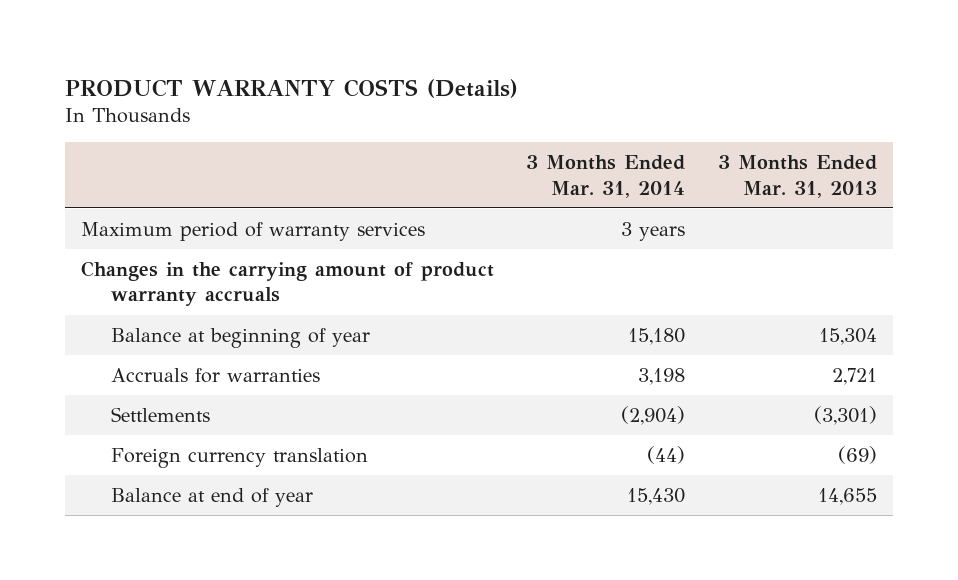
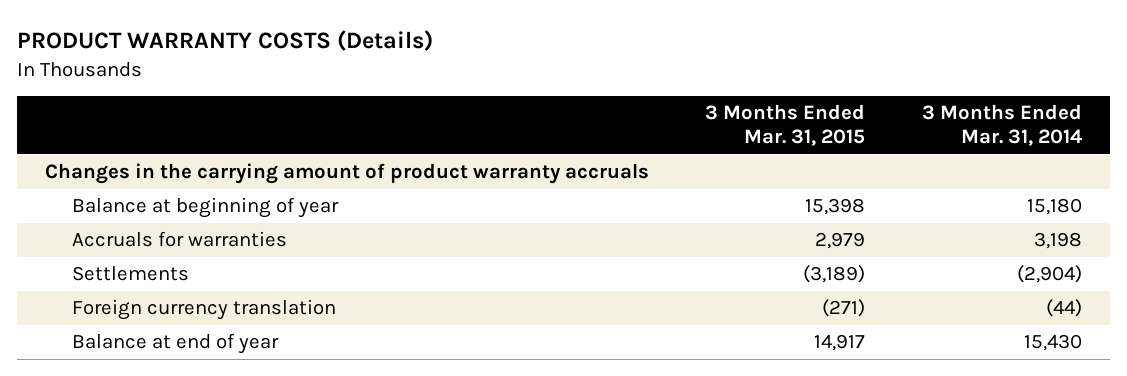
[717,155,877,198] 3 Months Ended Mar. 31, 2013 -> none
none -> [705,104,866,147] 3 Months Ended Mar. 31, 2015
[80,221,425,241] Maximum period of warranty services -> none

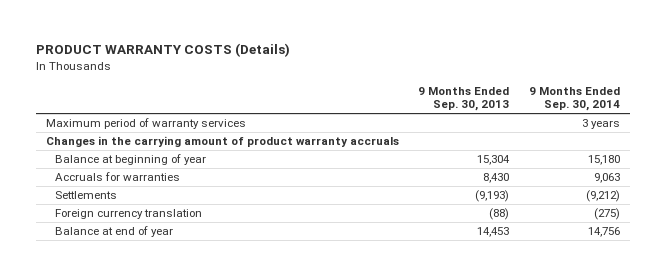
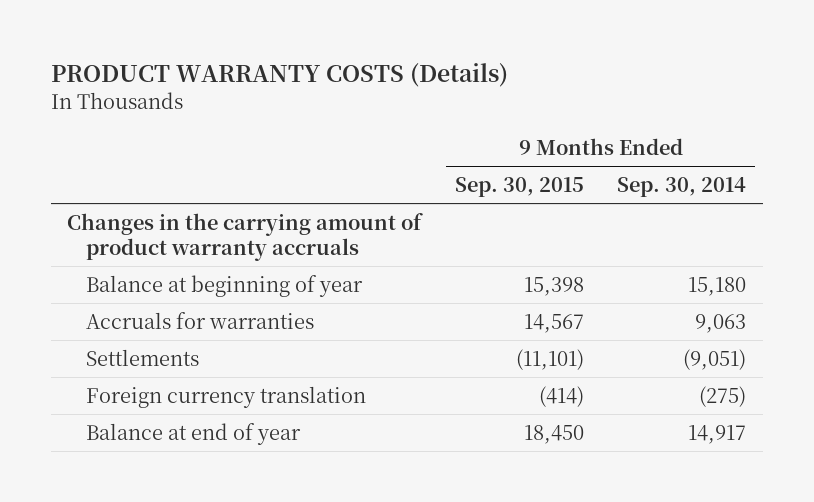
[418,86,510,112] 9 Months Ended Sep. 30, 2013 -> none
none -> [454,177,584,198] Sep. 30, 2015
[45,118,246,130] Maximum period of warranty services -> none
[586,190,621,203] (9,212) -> [683,348,747,370] (9,051)
[588,227,621,238] 14,756 -> [688,424,747,444] 14,917

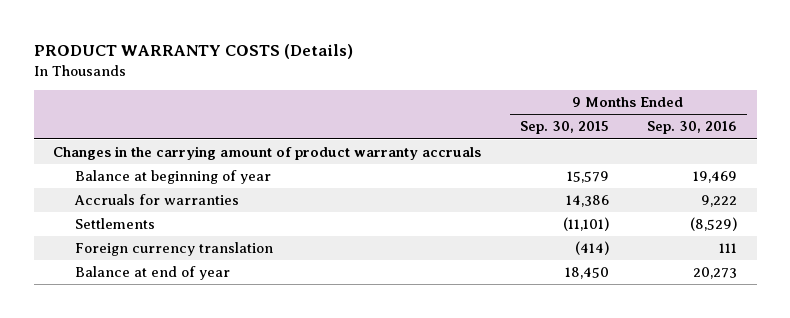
[617,177,747,198] Sep. 30, 2014 -> none
none -> [647,121,738,135] Sep. 30, 2016
[523,276,584,296] 15,398 -> [566,171,609,184] 15,579
[523,313,584,333] 14,567 -> [565,195,609,208] 14,386

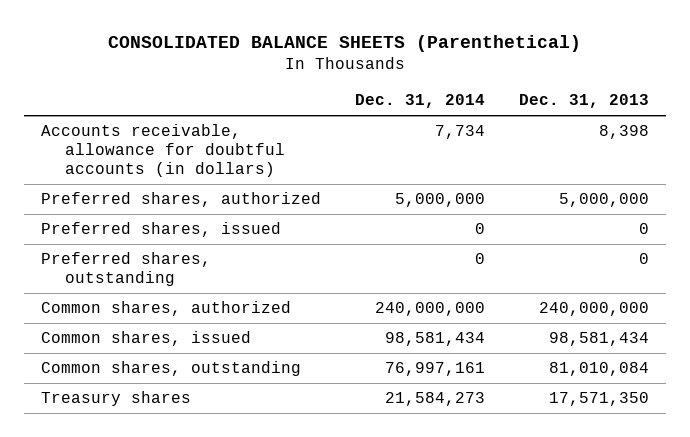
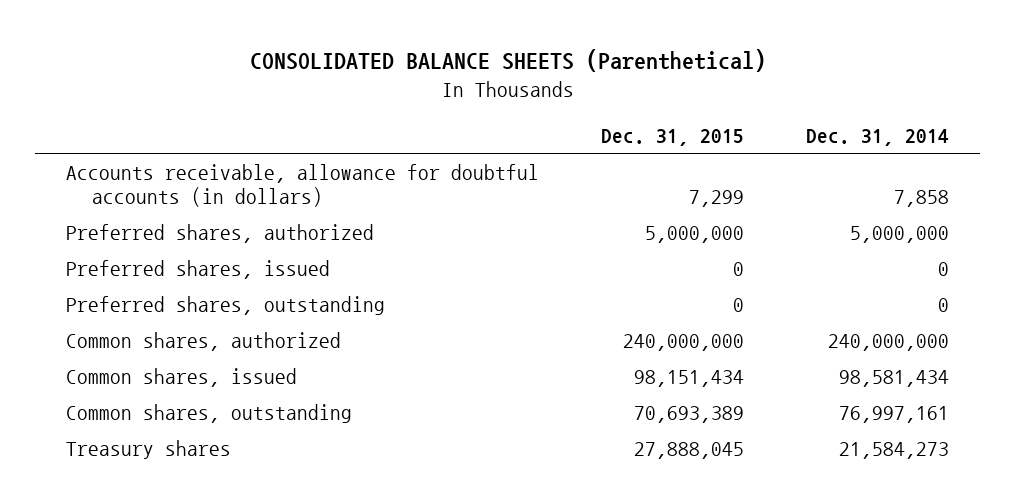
[519,94,650,109] Dec. 31, 2013 -> none
none -> [601,128,745,146] Dec. 31, 2015
[434,125,485,140] 7,734 -> [893,190,949,208] 7,858

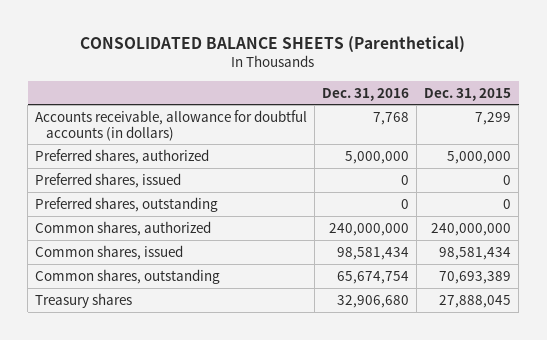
[805,128,949,146] Dec. 31, 2014 -> none
none -> [322,87,410,101] Dec. 31, 2016
[634,369,745,387] 98,151,434 -> [439,246,512,260] 98,581,434

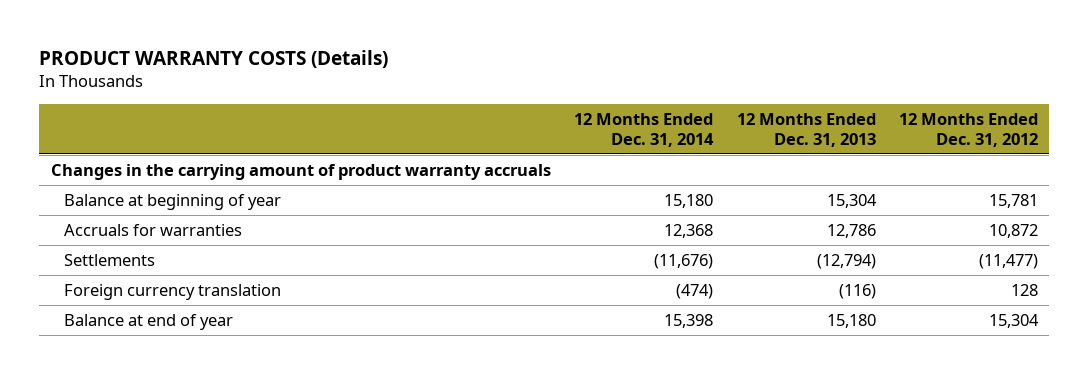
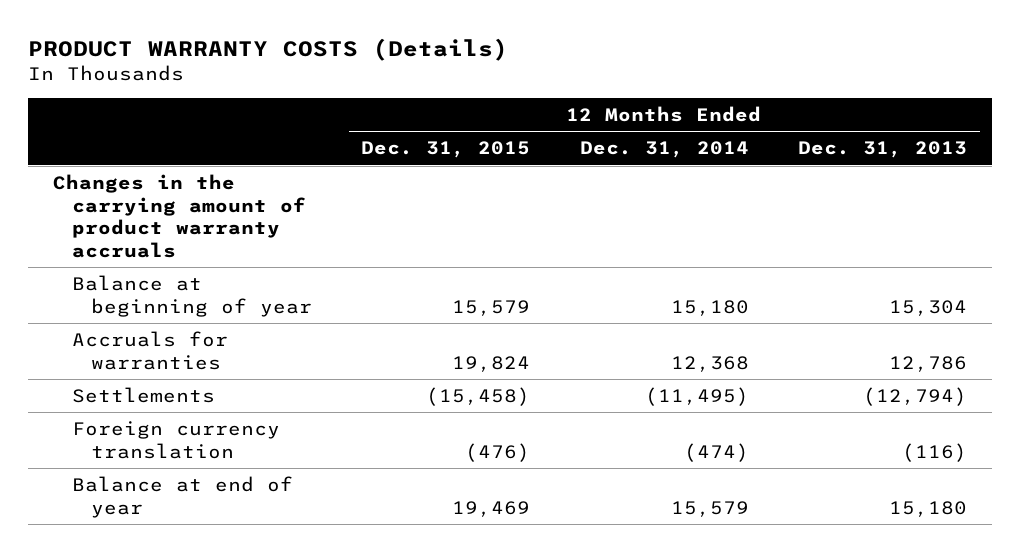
[898,112,1038,147] 12 Months Ended Dec. 31, 2012 -> none
none -> [361,141,531,159] Dec. 31, 2015
[654,254,714,270] (11,676) -> [644,386,749,406] (11,495)
[664,314,714,329] 15,398 -> [670,500,749,517] 15,579

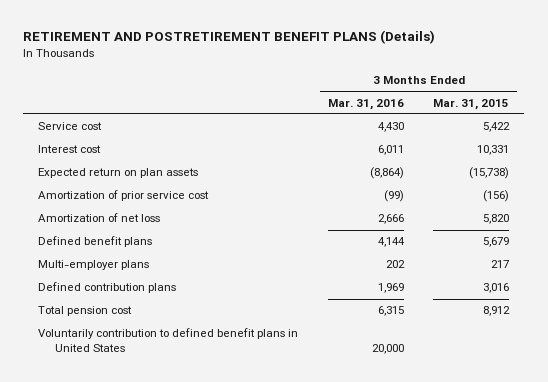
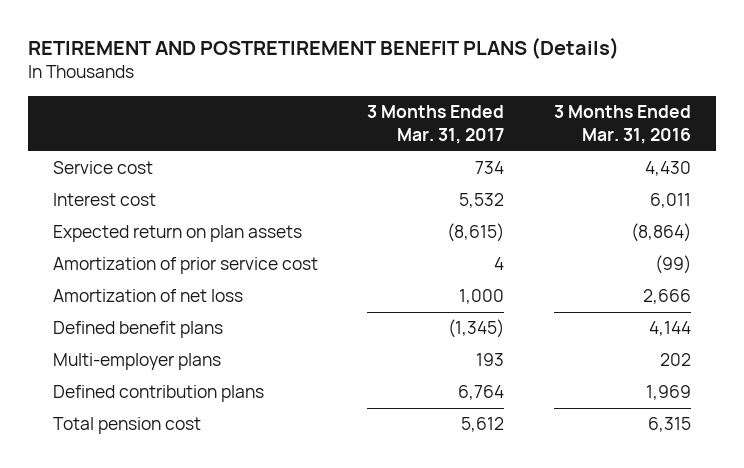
[433,98,510,110] Mar. 31, 2015 -> none
none -> [367,105,505,145] 3 Months Ended Mar. 31, 2017
[38,328,299,353] Voluntarily contribution to defined benefit plans in United States -> none

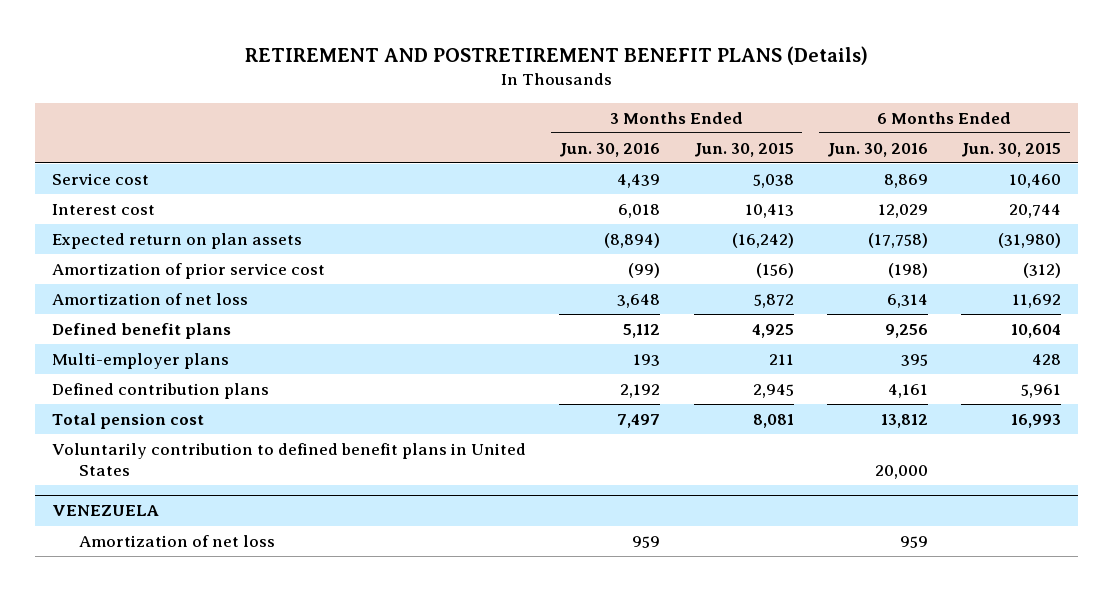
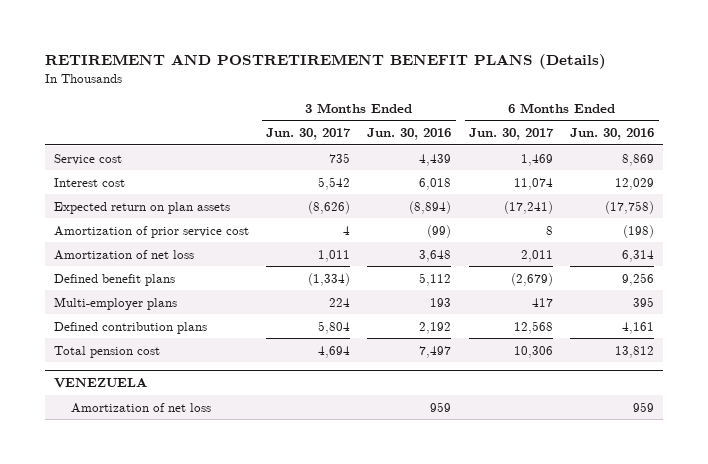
[693,142,794,157] Jun. 30, 2015 -> none
[961,142,1062,157] Jun. 30, 2015 -> none
none -> [266,128,352,141] Jun. 30, 2017
none -> [468,128,554,141] Jun. 30, 2017
[52,442,527,476] Voluntarily contribution to defined benefit plans in United States -> none

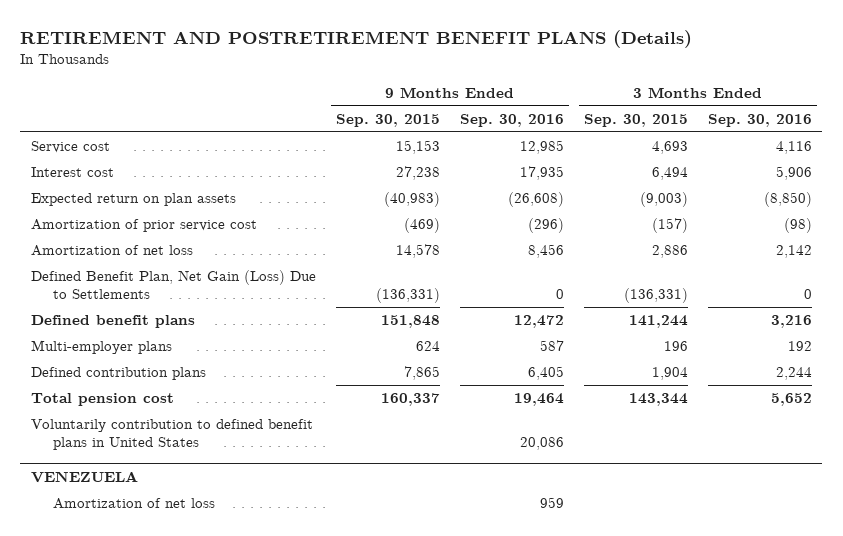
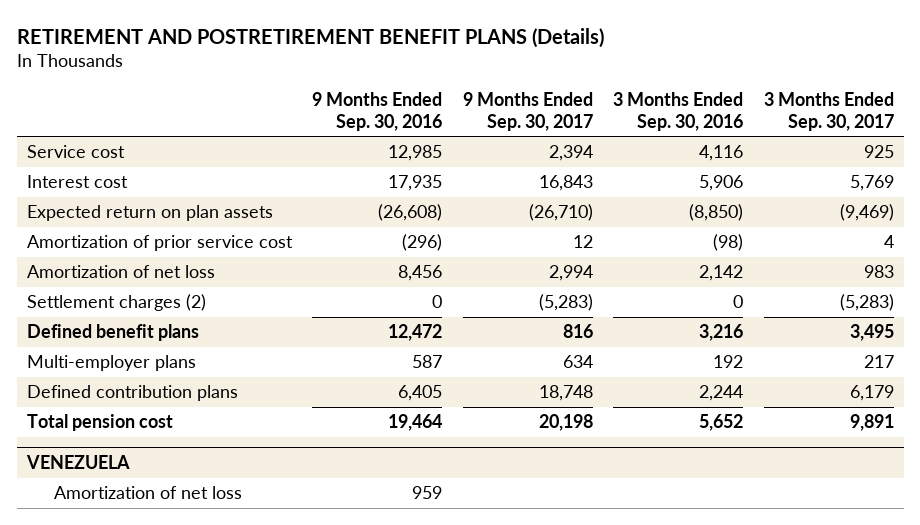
[335,113,440,127] Sep. 30, 2015 -> none
[583,113,688,127] Sep. 30, 2015 -> none
none -> [462,91,593,131] 9 Months Ended Sep. 30, 2017
none -> [763,91,894,131] 3 Months Ended Sep. 30, 2017
[30,270,316,300] Defined Benefit Plan, Net Gain (Loss) Due to Settlements -> [26,294,206,312] Settlement charges (2)
[30,419,313,451] Voluntarily contribution to defined benefit plans in United States -> none

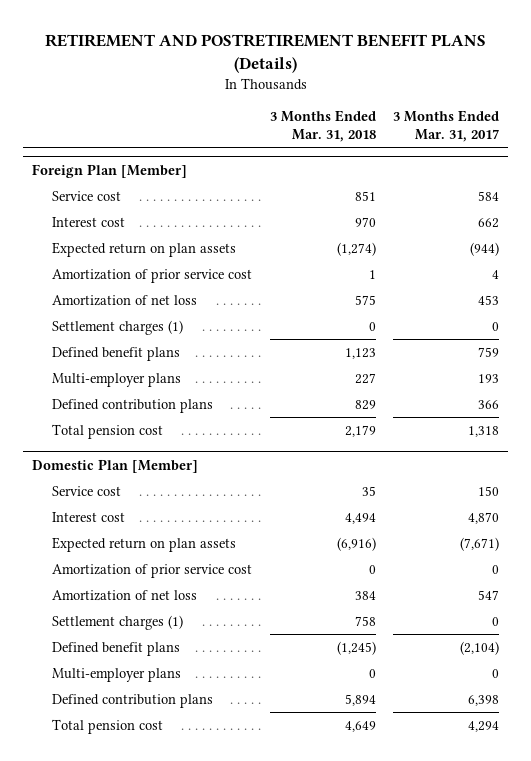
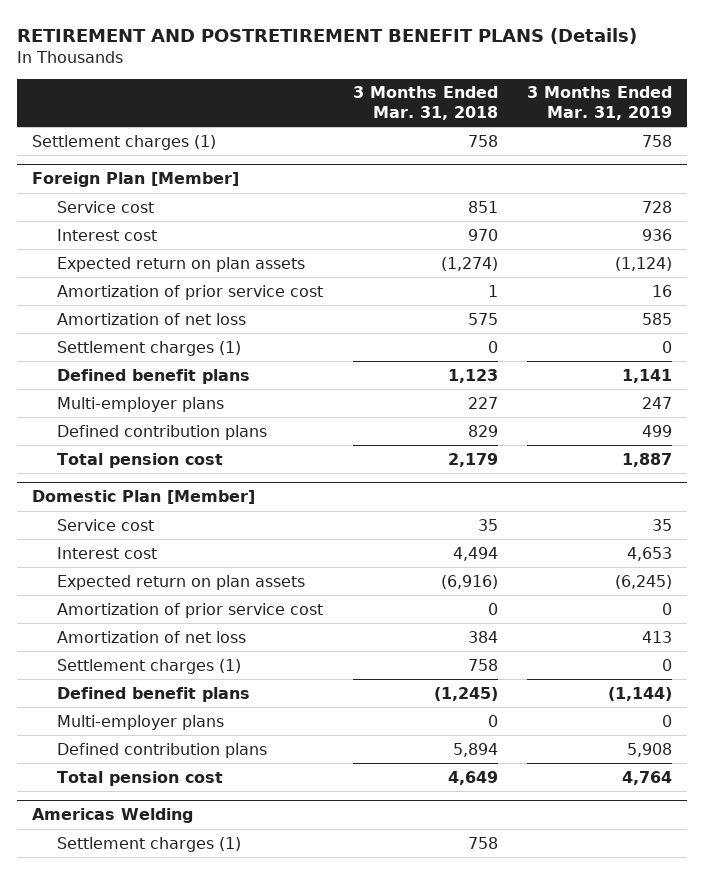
[393,110,500,143] 3 Months Ended Mar. 31, 2017 -> none
none -> [527,86,673,121] 3 Months Ended Mar. 31, 2019
none -> [31,134,216,150] Settlement charges (1)
none -> [31,808,193,824] Americas Welding
none -> [57,836,242,852] Settlement charges (1)

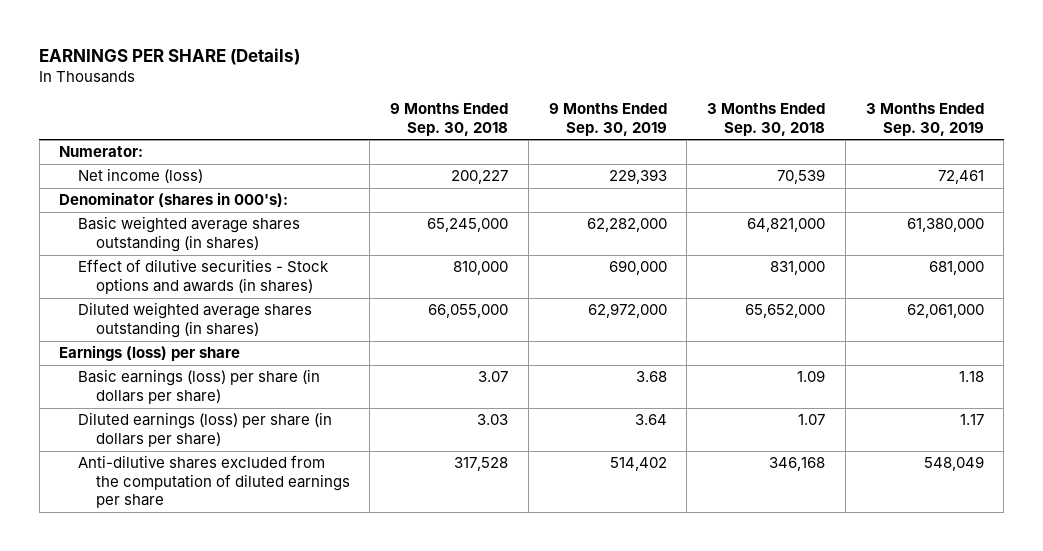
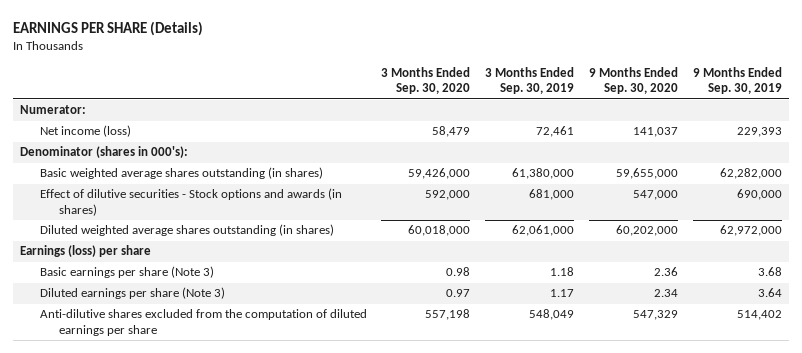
[390,103,509,136] 9 Months Ended Sep. 30, 2018 -> none
[707,103,826,136] 3 Months Ended Sep. 30, 2018 -> none
none -> [381,67,471,95] 3 Months Ended Sep. 30, 2020
none -> [589,67,679,95] 9 Months Ended Sep. 30, 2020
[77,369,320,404] Basic earnings (loss) per share (in dollars per share) -> [39,266,214,279] Basic earnings per share (Note 3)
[77,412,332,447] Diluted earnings (loss) per share (in dollars per share) -> [39,287,225,300] Diluted earnings per share (Note 3)

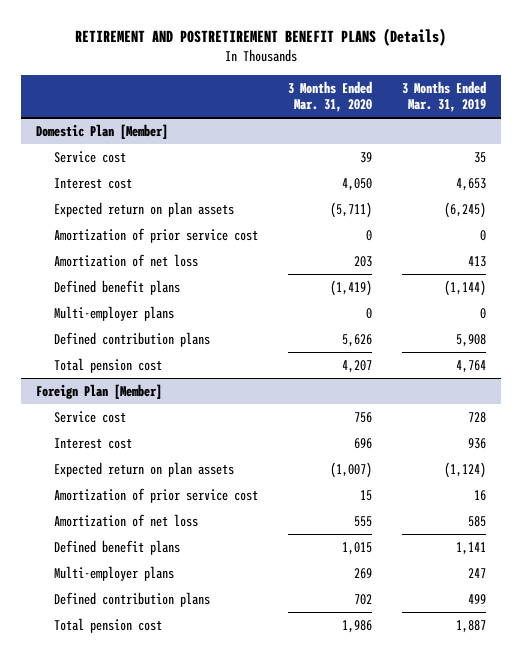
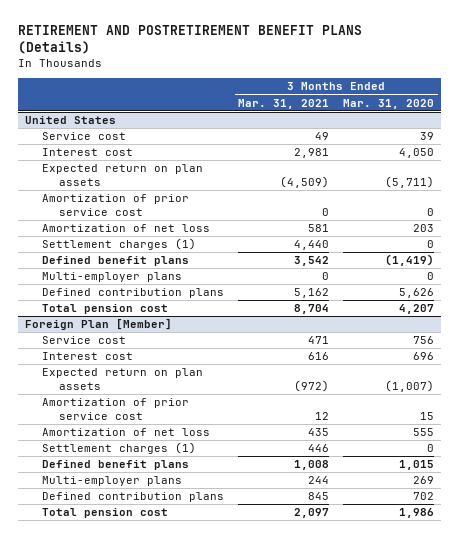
[401,80,486,113] 3 Months Ended Mar. 31, 2019 -> none
none -> [238,98,330,109] Mar. 31, 2021
[35,123,168,139] Domestic Plan [Member] -> none
none -> [24,116,116,125] United States
none -> [42,238,197,251] Settlement charges (1)
none -> [42,442,197,455] Settlement charges (1)

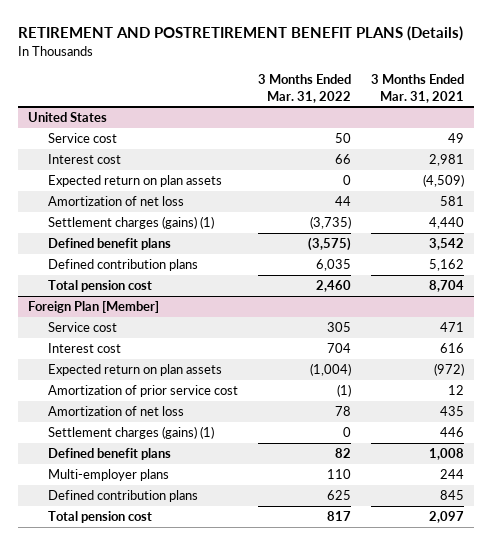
[343,98,435,109] Mar. 31, 2020 -> none
none -> [257,73,351,103] 3 Months Ended Mar. 31, 2022
[42,194,190,216] Amortization of prior service cost -> none
[42,238,197,251] Settlement charges (1) -> [47,215,214,229] Settlement charges (gains) (1)
[42,272,183,283] Multi-employer plans -> none
[42,442,197,455] Settlement charges (1) -> [47,425,214,439] Settlement charges (gains) (1)

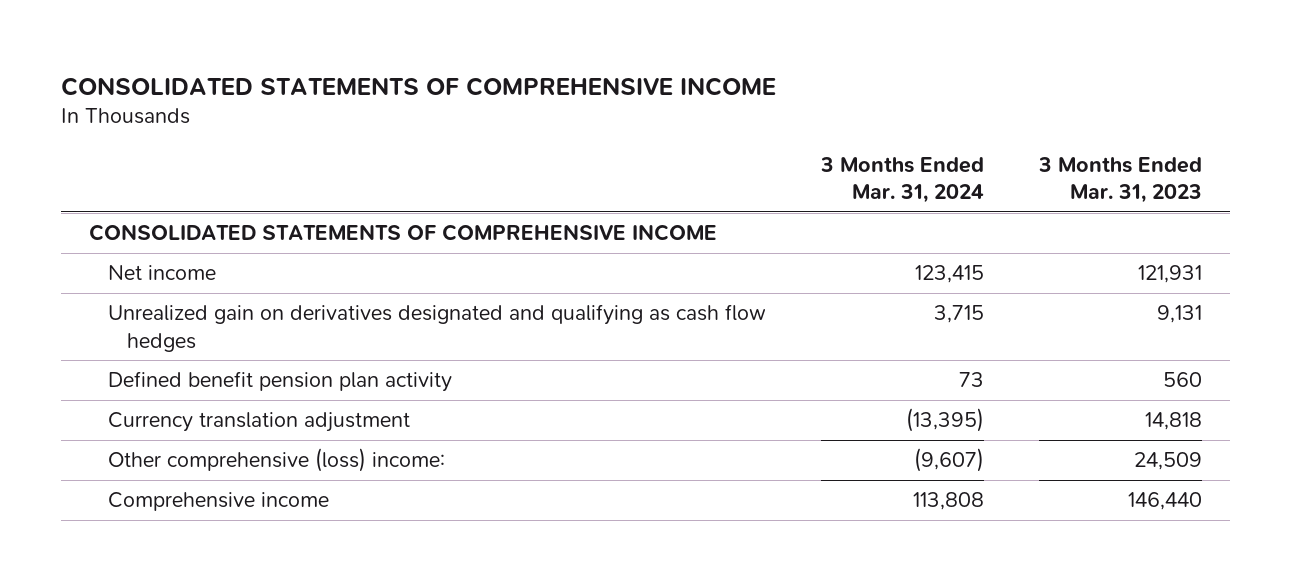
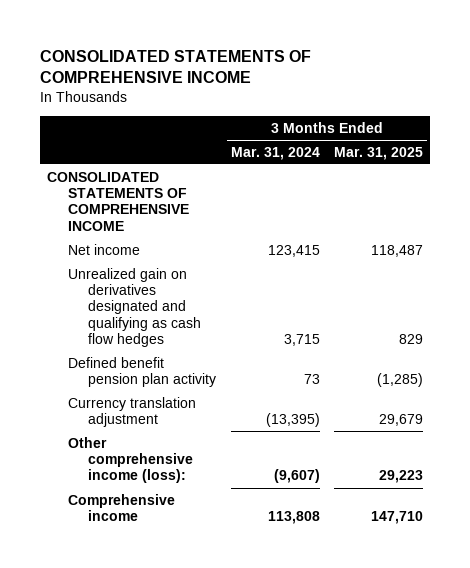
[1038,156,1203,204] 3 Months Ended Mar. 31, 2023 -> none
none -> [333,146,423,160] Mar. 31, 2025
[107,448,445,473] Other comprehensive (loss) income: -> [67,436,194,484] Other comprehensive income (loss):

